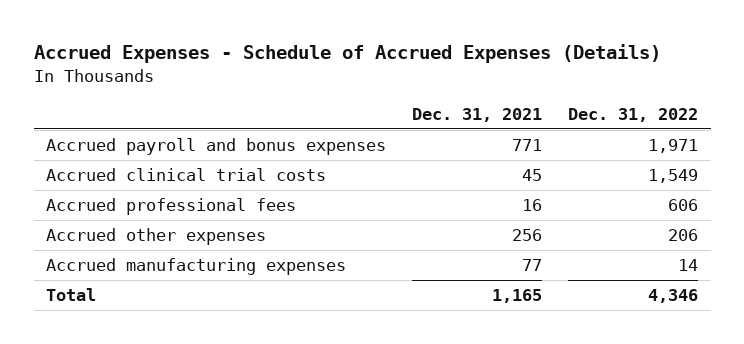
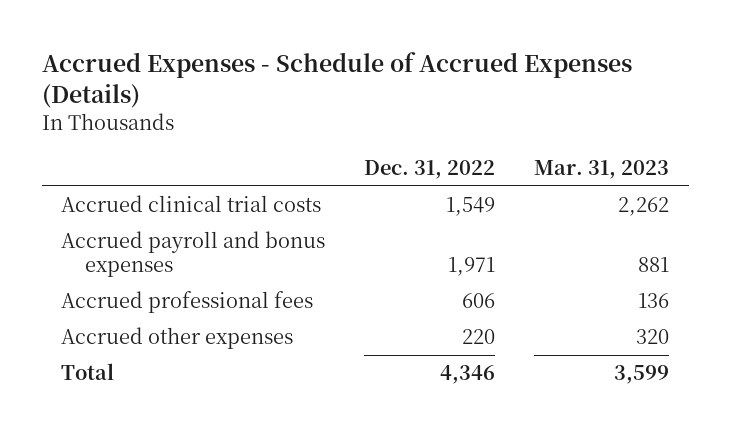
[412,107,543,122] Dec. 31, 2021 -> none
none -> [534,160,670,180] Mar. 31, 2023
[46,138,387,156] Accrued payroll and bonus expenses -> [61,231,326,278] Accrued payroll and bonus expenses
[46,258,347,276] Accrued manufacturing expenses -> none
[667,229,698,242] 206 -> [462,329,496,345] 220

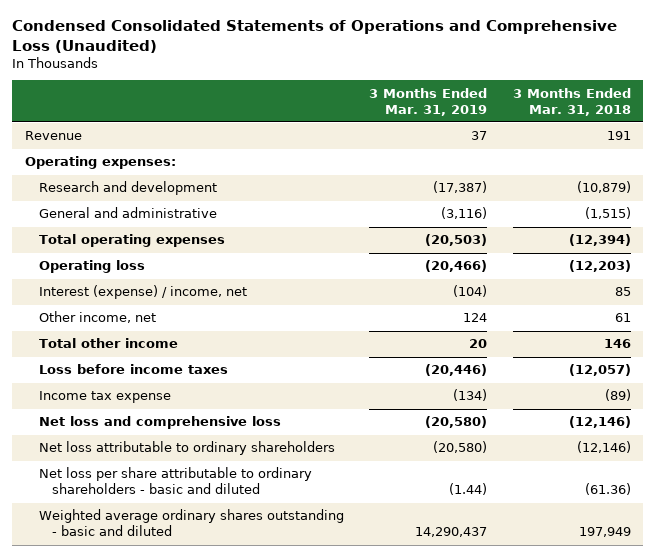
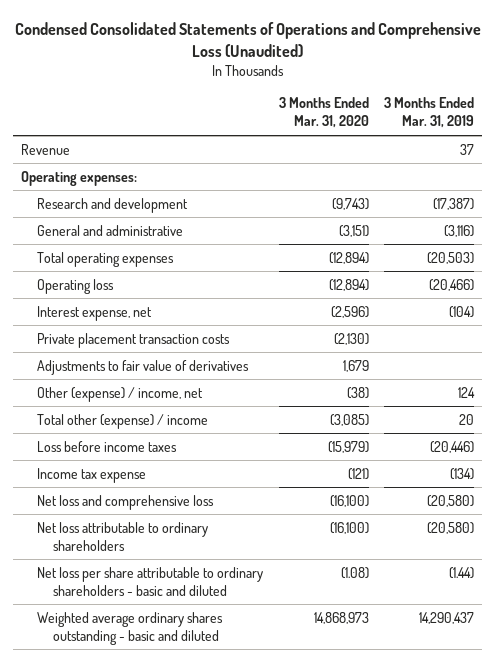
[512,87,631,116] 3 Months Ended Mar. 31, 2018 -> none
none -> [278,97,369,129] 3 Months Ended Mar. 31, 2020
[38,285,247,300] Interest (expense) / income, net -> [37,305,153,321] Interest expense, net
none -> [37,332,231,348] Private placement transaction costs
none -> [37,359,250,375] Adjustments to fair value of derivatives
[38,311,156,324] Other income, net -> [37,386,204,402] Other (expense) / income, net
[38,338,178,349] Total other income -> [37,413,209,429] Total other (expense) / income

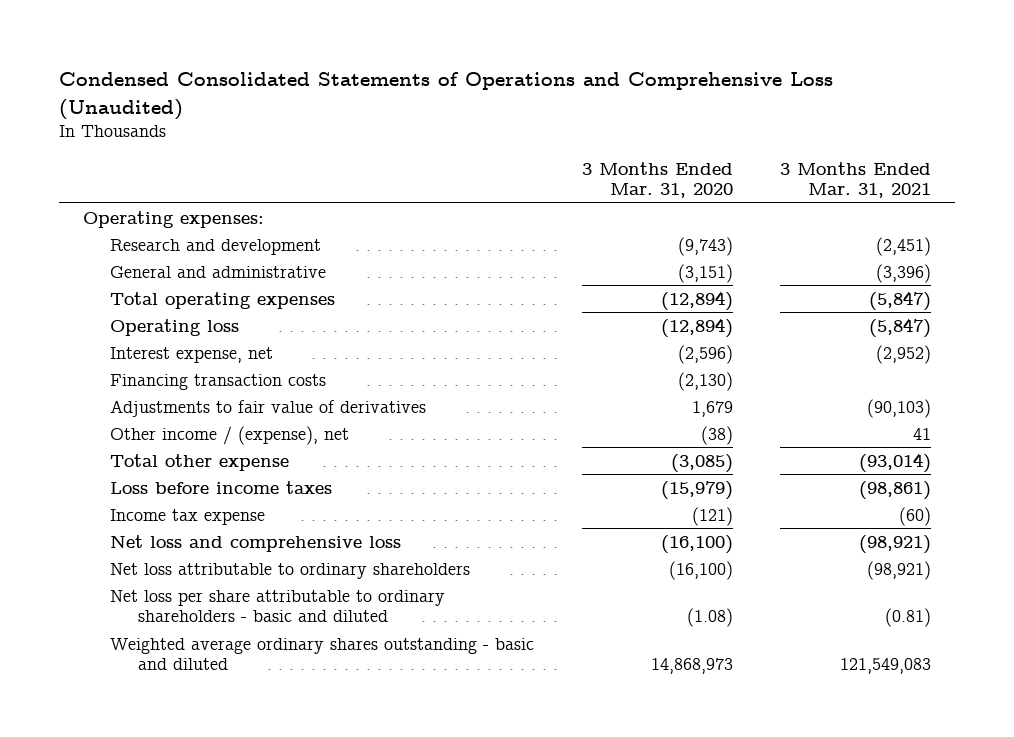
[384,97,475,129] 3 Months Ended Mar. 31, 2019 -> none
none -> [780,161,932,199] 3 Months Ended Mar. 31, 2021
[21,143,71,155] Revenue -> none
[37,332,231,348] Private placement transaction costs -> [110,373,327,390] Financing transaction costs
[37,386,204,402] Other (expense) / income, net -> [110,425,350,445] Other income / (expense), net
[37,413,209,429] Total other (expense) / income -> [110,453,290,471] Total other expense

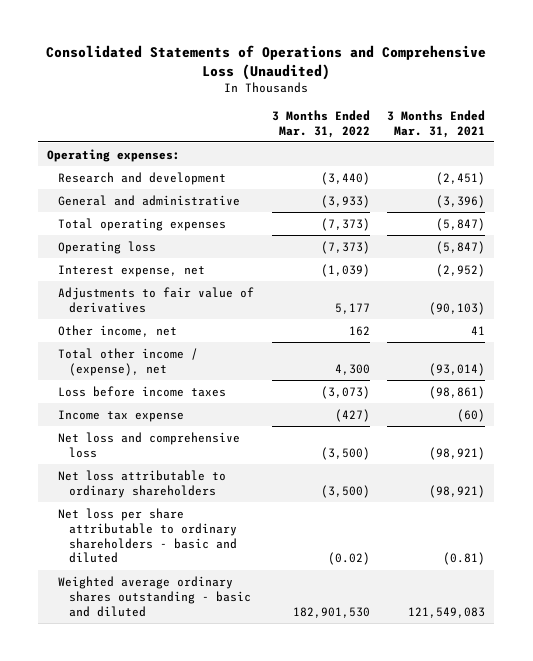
[58,72,833,120] Condensed Consolidated Statements of Operations and Comprehensive Loss (Unaudited) -> [46,45,487,80] Consolidated Statements of Operations and Comprehensive Loss (Unaudited)
[581,161,733,199] 3 Months Ended Mar. 31, 2020 -> none
none -> [271,109,370,138] 3 Months Ended Mar. 31, 2022
[110,373,327,390] Financing transaction costs -> none
[110,425,350,445] Other income / (expense), net -> [58,324,178,337] Other income, net
[110,453,290,471] Total other expense -> [58,347,199,376] Total other income / (expense), net

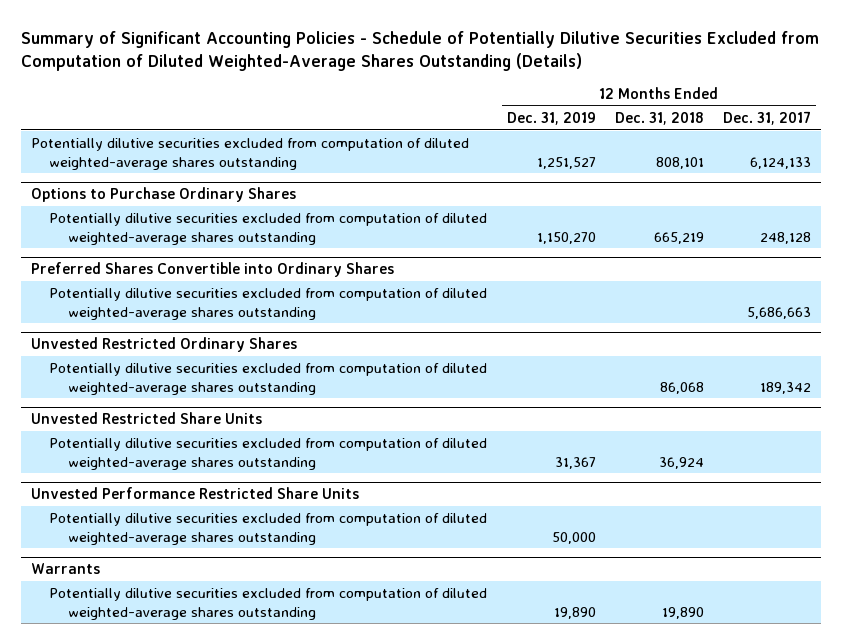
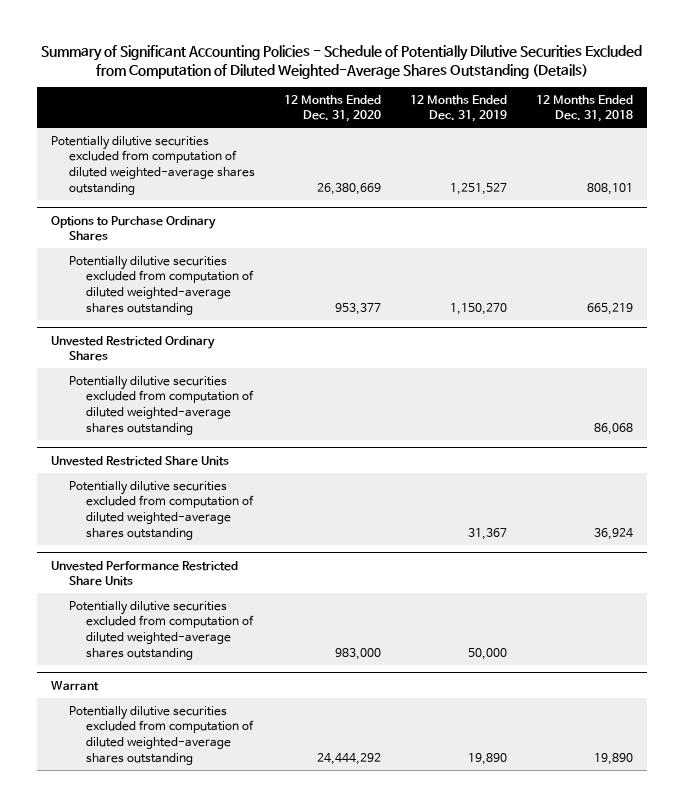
[723,110,812,125] Dec. 31, 2017 -> none
none -> [283,94,381,123] 12 Months Ended Dec. 31, 2020
[30,262,394,278] Preferred Shares Convertible into Ordinary Shares -> none
[49,288,488,320] Potentially dilutive securities excluded from computation of diluted weighted-average shares outstanding -> none
[30,563,100,575] Warrants -> [51,680,100,691] Warrant

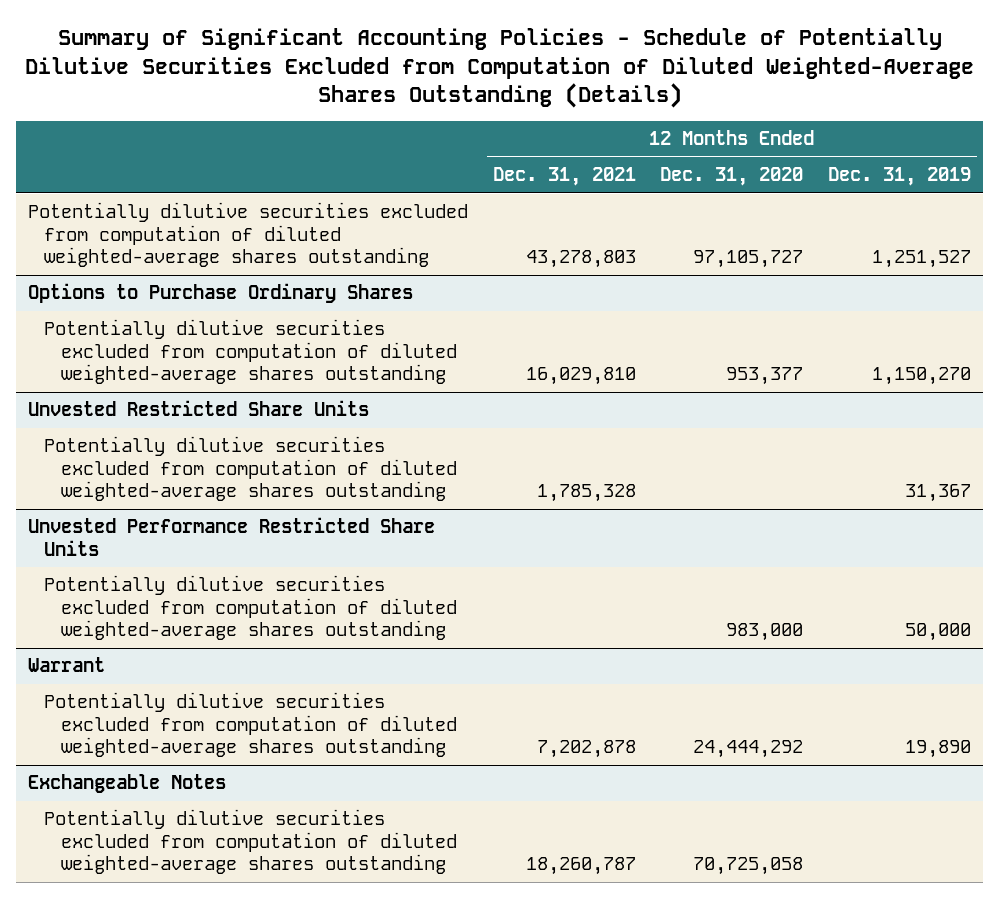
[535,94,633,123] 12 Months Ended Dec. 31, 2018 -> none
none -> [492,167,636,187] Dec. 31, 2021
[316,182,381,195] 26,380,669 -> [693,250,804,269] 97,105,727
[51,335,216,362] Unvested Restricted Ordinary Shares -> none
[68,375,254,435] Potentially dilutive securities excluded from computation of diluted weighted-average shares outstanding -> none
none -> [28,774,227,794] Exchangeable Notes
none -> [44,809,457,875] Potentially dilutive securities excluded from computation of diluted weighted-average shares outstanding

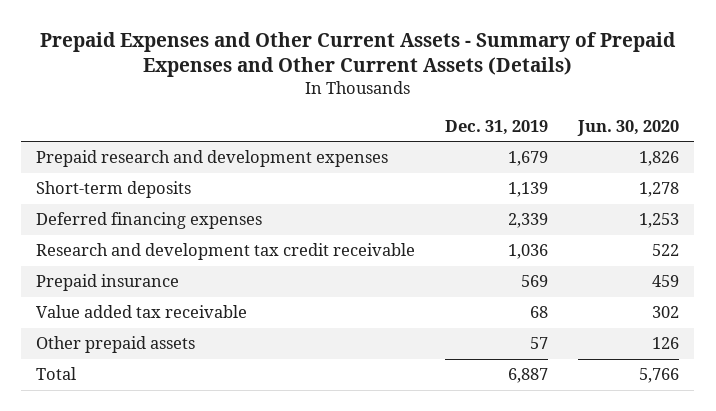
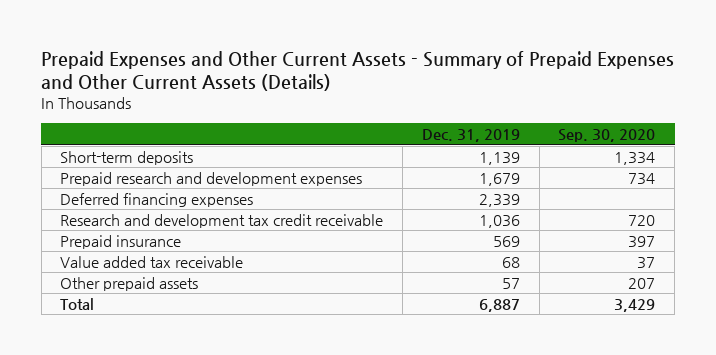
[577,119,680,136] Jun. 30, 2020 -> none
none -> [558,129,656,143] Sep. 30, 2020
[36,150,389,168] Prepaid research and development expenses -> [60,172,363,187] Prepaid research and development expenses

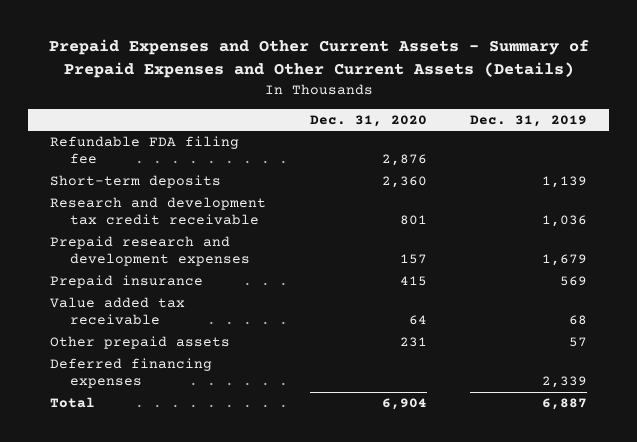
[558,129,656,143] Sep. 30, 2020 -> none
none -> [309,114,427,127] Dec. 31, 2020
none -> [50,136,240,165] Refundable FDA filing fee
[60,172,363,187] Prepaid research and development expenses -> [50,236,250,267] Prepaid research and development expenses
[60,193,254,208] Deferred financing expenses -> [50,358,213,389] Deferred financing expenses

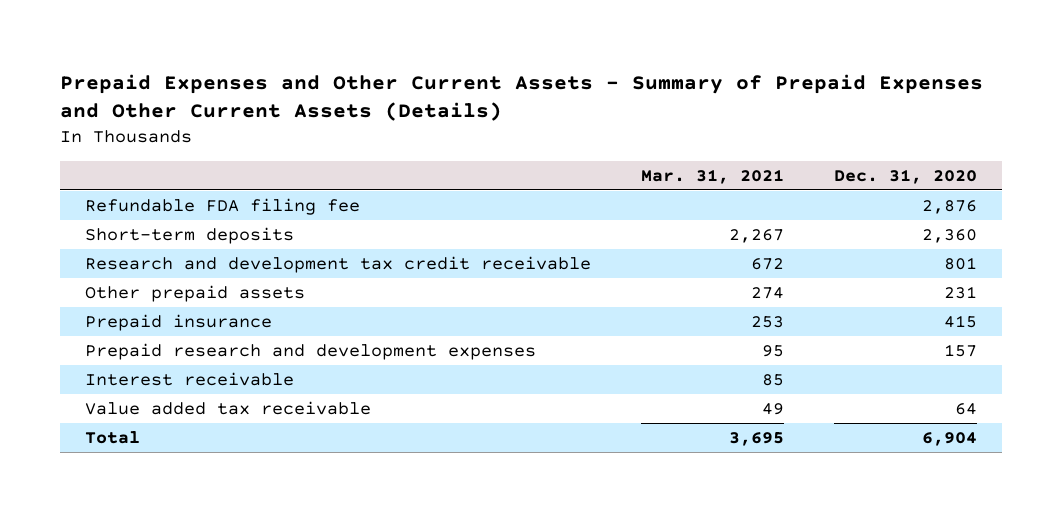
[470,114,588,127] Dec. 31, 2019 -> none
none -> [640,168,784,184] Mar. 31, 2021
[50,336,231,350] Other prepaid assets -> [84,284,305,302] Other prepaid assets
[50,236,250,267] Prepaid research and development expenses -> [84,342,536,360] Prepaid research and development expenses
none -> [84,371,294,386] Interest receivable
[50,358,213,389] Deferred financing expenses -> none

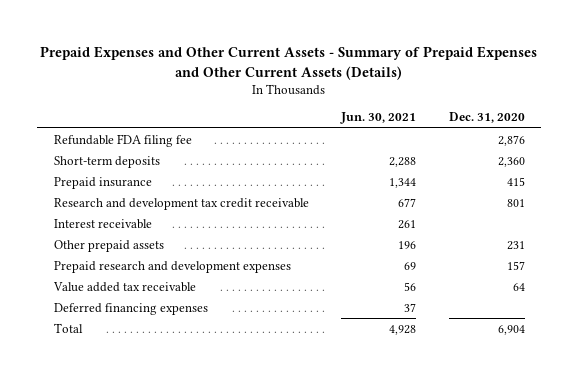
[640,168,784,184] Mar. 31, 2021 -> none
none -> [340,112,417,125] Jun. 30, 2021
[84,313,272,331] Prepaid insurance -> [53,176,152,189] Prepaid insurance
[84,371,294,386] Interest receivable -> [53,218,152,229] Interest receivable
none -> [53,302,208,315] Deferred financing expenses

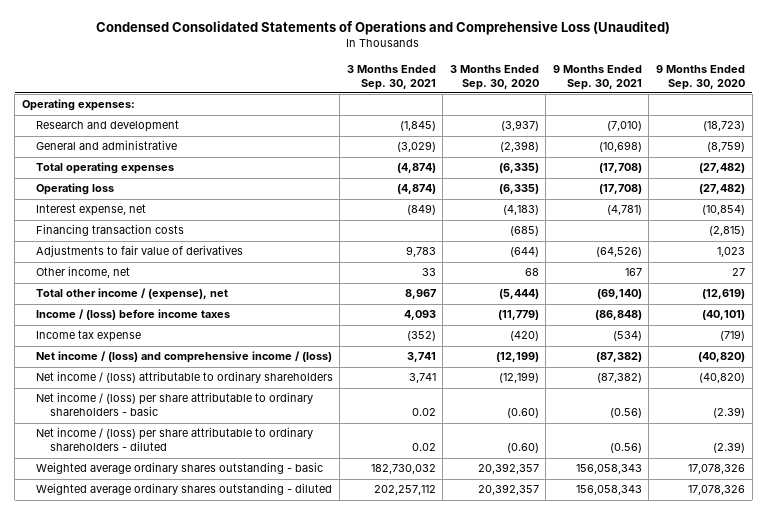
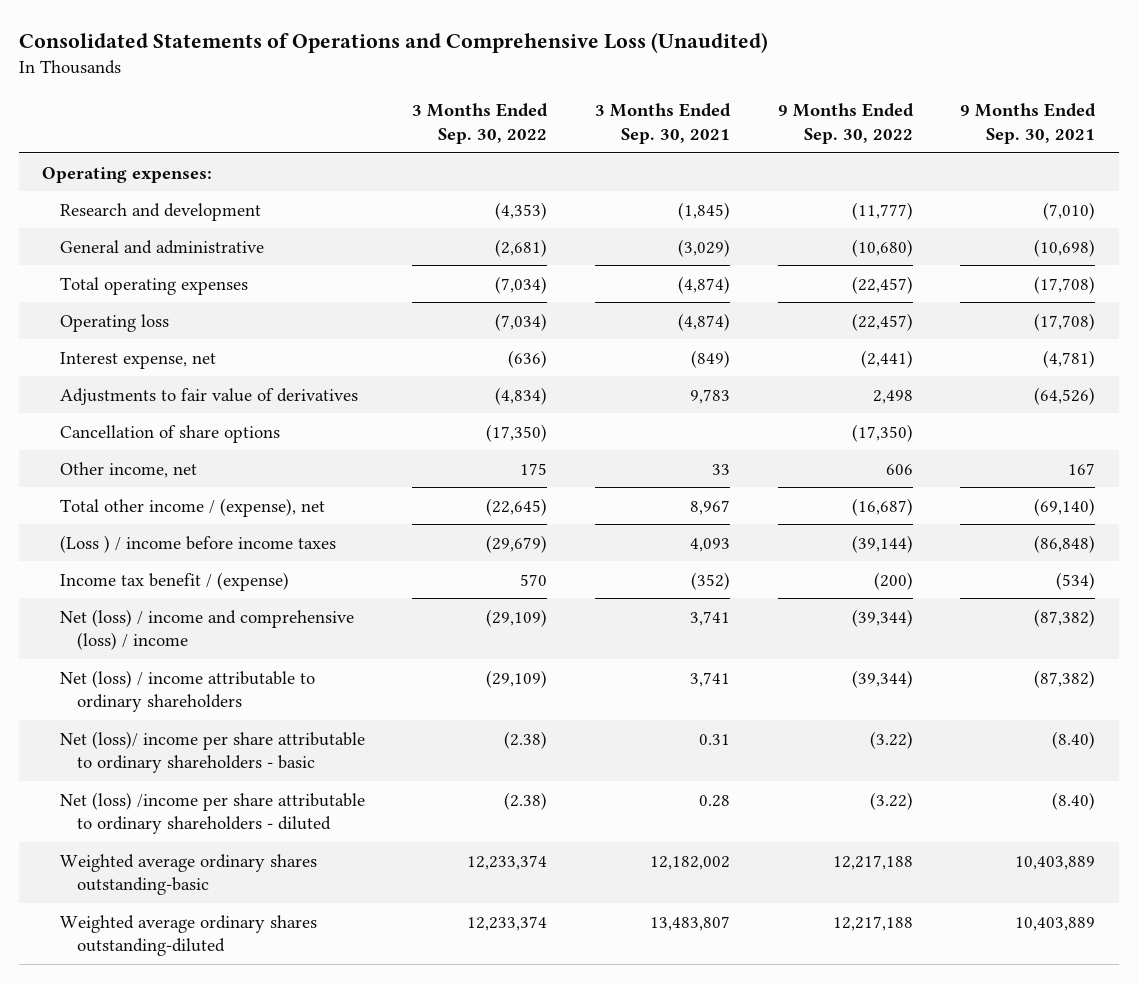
[96,21,671,36] Condensed Consolidated Statements of Operations and Comprehensive Loss (Unaudited) -> [18,31,768,53] Consolidated Statements of Operations and Comprehensive Loss (Unaudited)
[449,64,539,90] 3 Months Ended Sep. 30, 2020 -> none
[656,64,746,90] 9 Months Ended Sep. 30, 2020 -> none
none -> [412,103,549,144] 3 Months Ended Sep. 30, 2022
none -> [777,103,914,144] 9 Months Ended Sep. 30, 2022
[35,224,184,237] Financing transaction costs -> none
none -> [59,424,280,443] Cancellation of share options
[35,309,230,321] Income / (loss) before income taxes -> [59,534,336,553] (Loss ) / income before income taxes
[35,330,141,343] Income tax expense -> [59,571,289,591] Income tax benefit / (expense)
[35,351,332,364] Net income / (loss) and comprehensive income / (loss) -> [59,608,354,651] Net (loss) / income and comprehensive (loss) / income
[35,371,333,384] Net income / (loss) attributable to ordinary shareholders -> [59,669,315,713] Net (loss) / income attributable to ordinary shareholders
[35,392,313,417] Net income / (loss) per share attributable to ordinary shareholders - basic -> [59,730,365,774] Net (loss)/ income per share attributable to ordinary shareholders - basic
[411,408,436,417] 0.02 -> [698,733,730,745] 0.31
[609,408,642,419] (0.56) -> [1052,730,1096,749] (8.40)
[35,427,313,452] Net income / (loss) per share attributable to ordinary shareholders - diluted -> [59,791,365,835] Net (loss) /income per share attributable to ordinary shareholders - diluted
[411,443,436,452] 0.02 -> [698,794,730,807] 0.28
[609,443,642,454] (0.56) -> [1052,791,1096,810] (8.40)
[35,462,323,475] Weighted average ordinary shares outstanding - basic -> [59,853,317,896] Weighted average ordinary shares outstanding-basic
[370,464,436,475] 182,730,032 -> [649,855,730,870] 12,182,002
[575,464,642,475] 156,058,343 -> [1015,855,1096,870] 10,403,889
[35,483,332,496] Weighted average ordinary shares outstanding - diluted -> [59,914,317,957] Weighted average ordinary shares outstanding-diluted
[373,485,436,496] 202,257,112 -> [649,915,730,931] 13,483,807
[575,485,642,496] 156,058,343 -> [1015,916,1096,931] 10,403,889

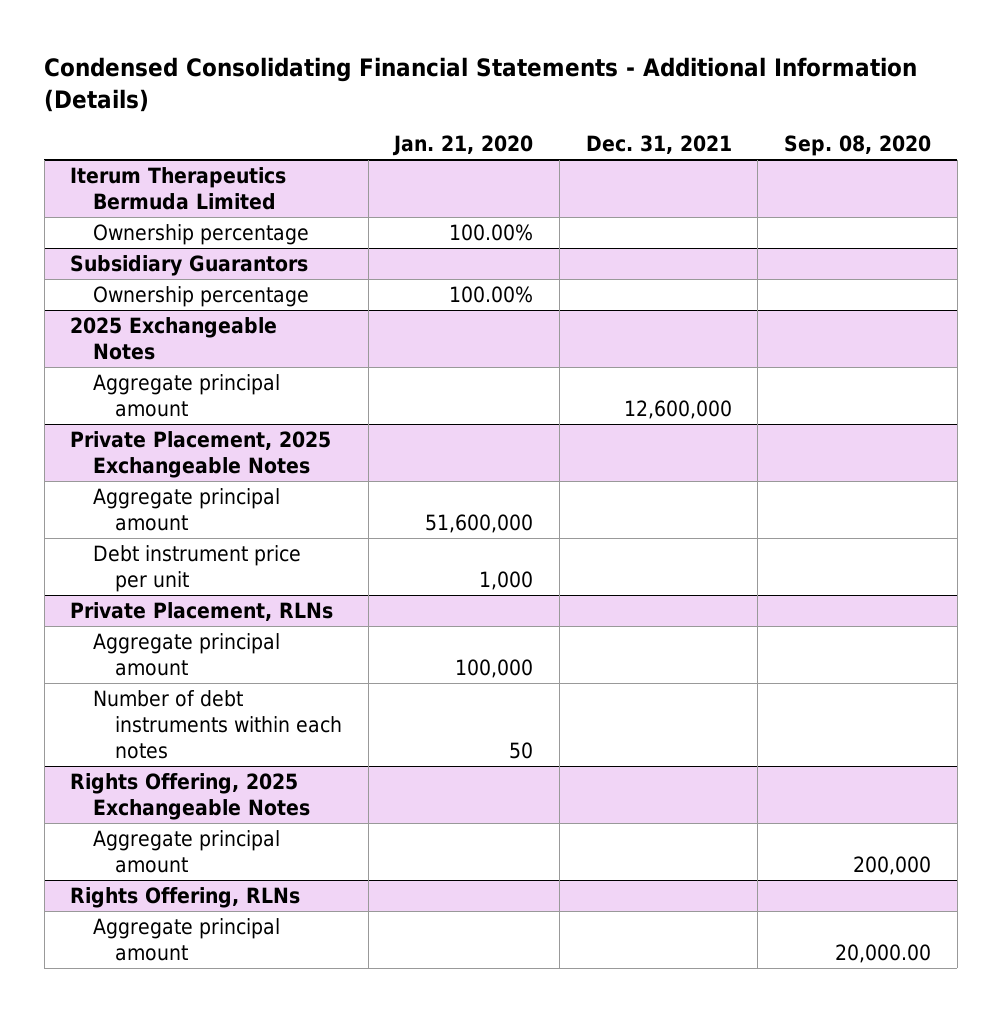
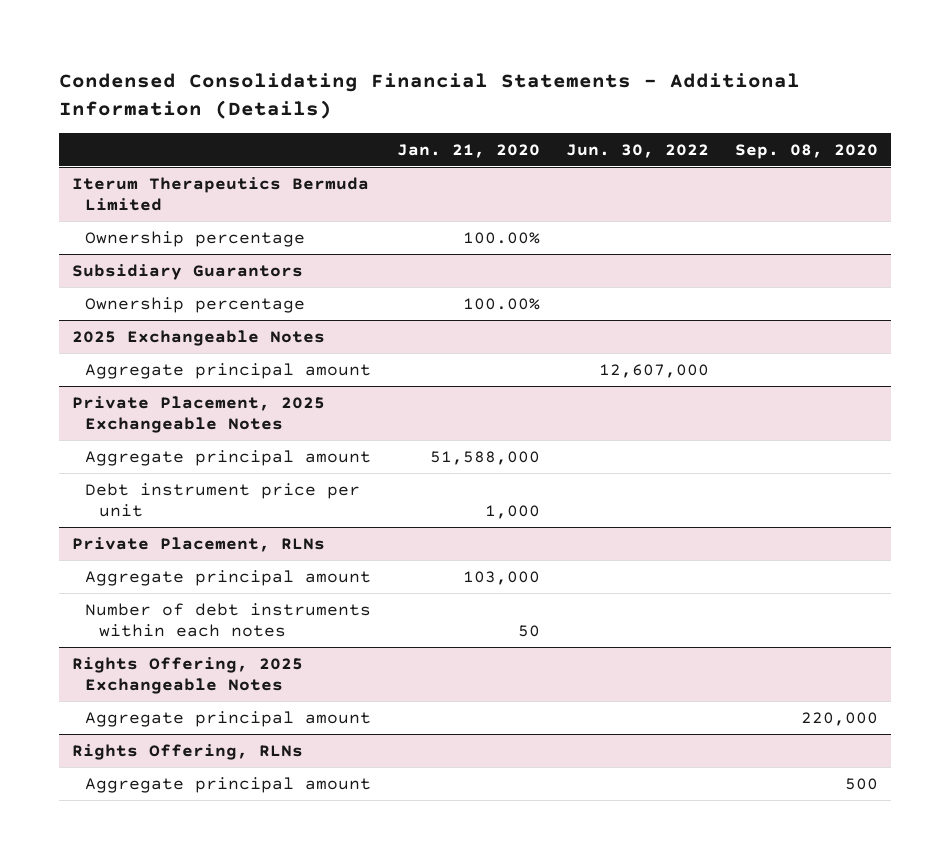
[585,134,732,154] Dec. 31, 2021 -> none
none -> [565,143,709,158] Jun. 30, 2022
[425,514,534,534] 51,600,000 -> [429,450,540,465] 51,588,000
[455,659,534,679] 100,000 -> [462,570,540,585] 103,000
[852,856,931,876] 200,000 -> [800,711,878,726] 220,000
[834,944,931,964] 20,000.00 -> [844,777,878,790] 500

